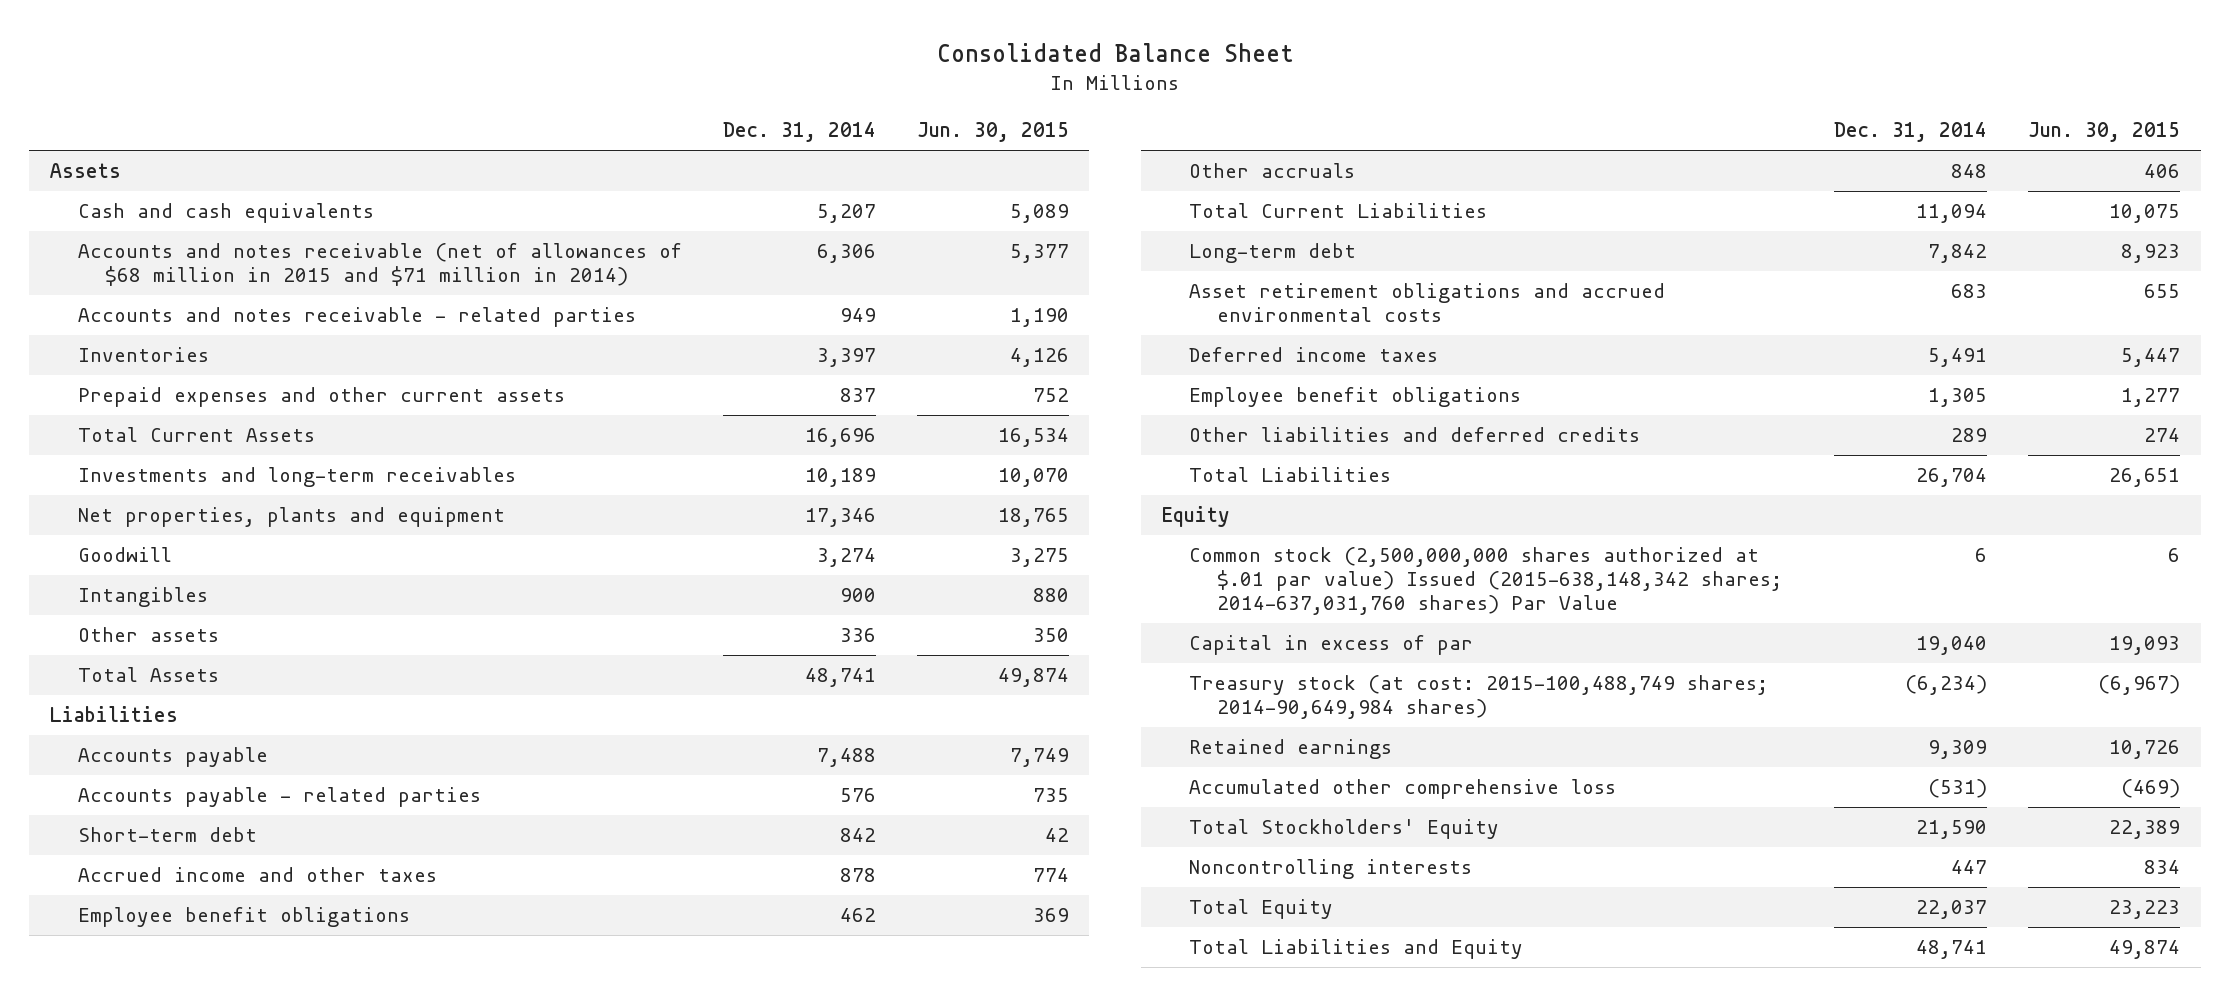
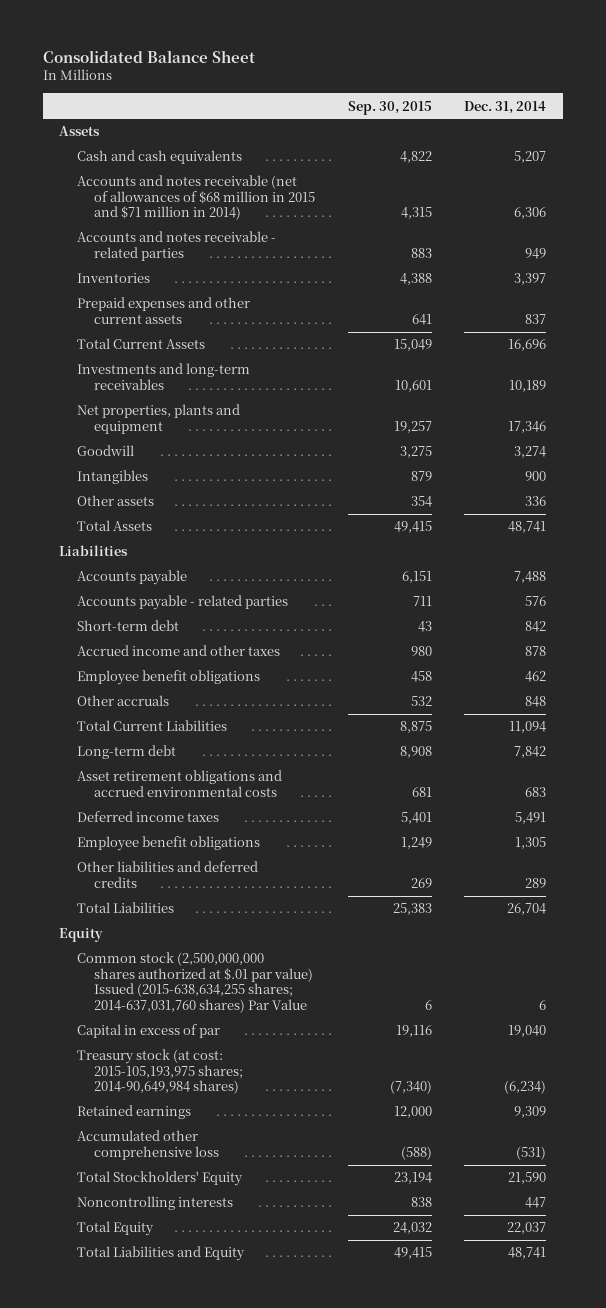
[916,122,1069,143] Jun. 30, 2015 -> none
none -> [347,100,432,115] Sep. 30, 2015
[1189,547,1782,616] Common stock (2,500,000,000 shares authorized at $.01 par value) Issued (2015-638,148,342 shares; 2014-637,031,760 shares) Par Value -> [76,952,314,1014] Common stock (2,500,000,000 shares authorized at $.01 par value) Issued (2015-638,634,255 shares; 2014-637,031,760 shares) Par Value
[1189,675,1769,720] Treasury stock (at cost: 2015-100,488,749 shares; 2014-90,649,984 shares) -> [76,1049,244,1095] Treasury stock (at cost: 2015-105,193,975 shares; 2014-90,649,984 shares)

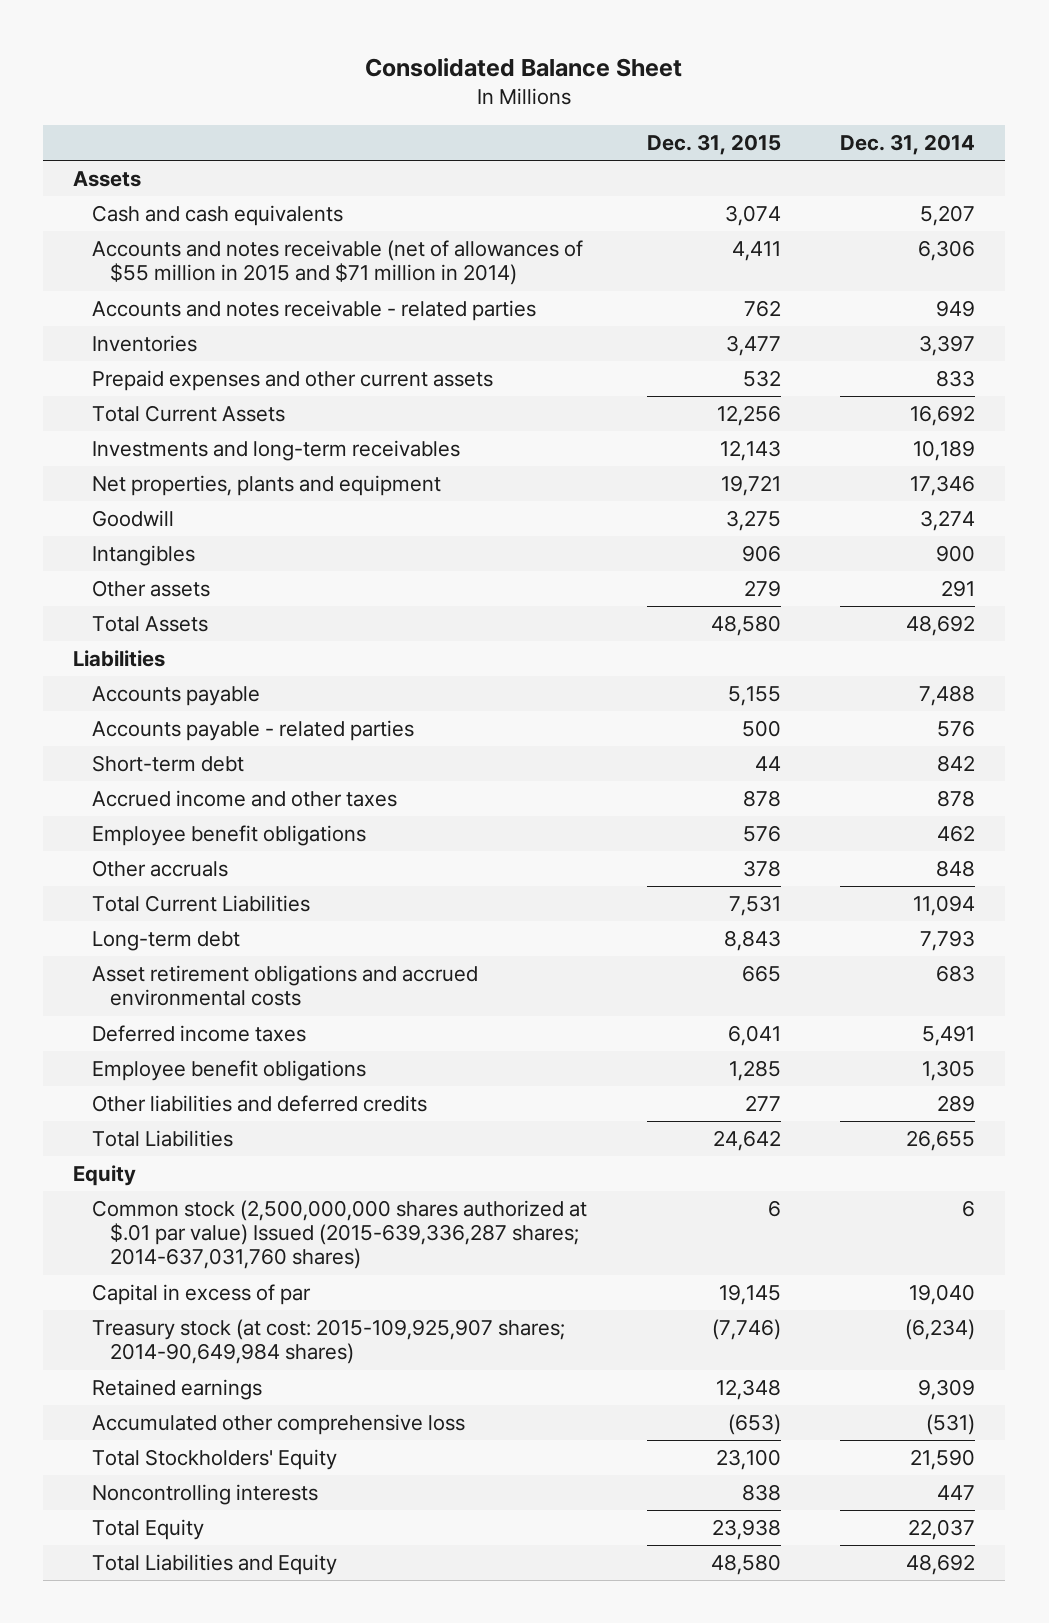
[347,100,432,115] Sep. 30, 2015 -> none
none -> [646,134,781,156] Dec. 31, 2015
[76,175,316,221] Accounts and notes receivable (net of allowances of $68 million in 2015 and $71 million in 2014) -> [91,240,583,286] Accounts and notes receivable (net of allowances of $55 million in 2015 and $71 million in 2014)
[525,313,547,324] 837 -> [936,370,976,388] 833
[508,339,547,352] 16,696 -> [910,405,976,427] 16,692
[525,496,547,507] 336 -> [941,580,976,598] 291
[508,521,547,534] 48,741 -> [906,615,976,637] 48,692
[514,746,547,759] 7,842 -> [920,930,976,952] 7,793
[507,903,547,916] 26,704 -> [906,1130,976,1152] 26,655
[76,952,314,1014] Common stock (2,500,000,000 shares authorized at $.01 par value) Issued (2015-638,634,255 shares; 2014-637,031,760 shares) Par Value -> [91,1200,587,1270] Common stock (2,500,000,000 shares authorized at $.01 par value) Issued (2015-639,336,287 shares; 2014-637,031,760 shares)
[76,1049,244,1095] Treasury stock (at cost: 2015-105,193,975 shares; 2014-90,649,984 shares) -> [91,1319,565,1365] Treasury stock (at cost: 2015-109,925,907 shares; 2014-90,649,984 shares)
[508,1247,547,1260] 48,741 -> [906,1554,976,1576] 48,692

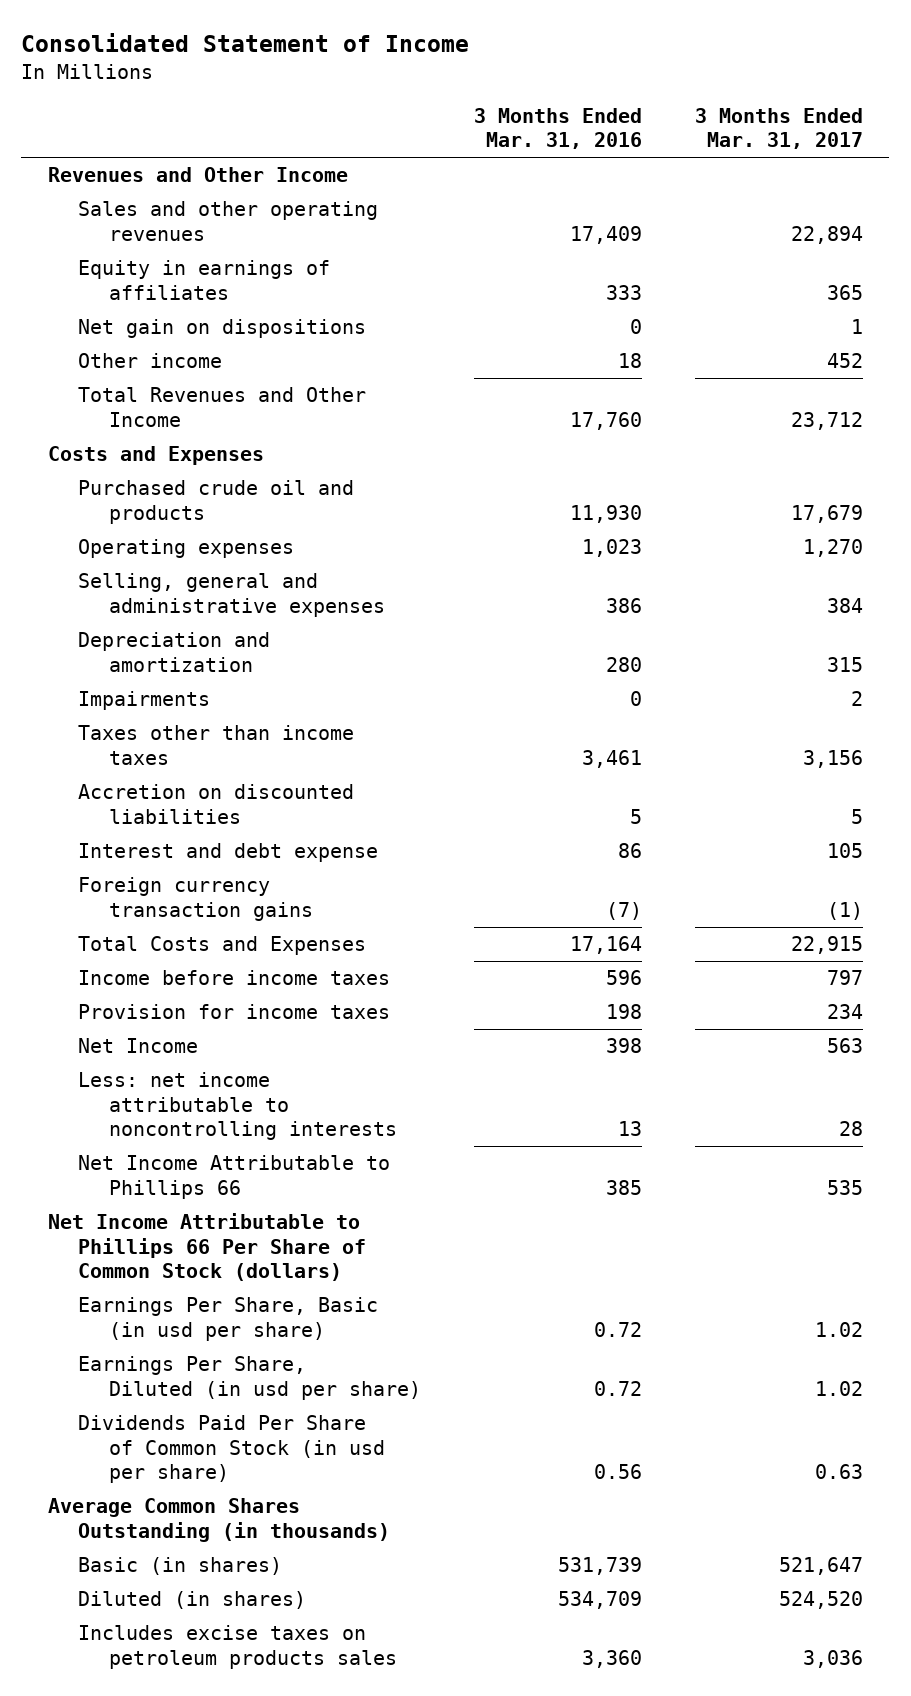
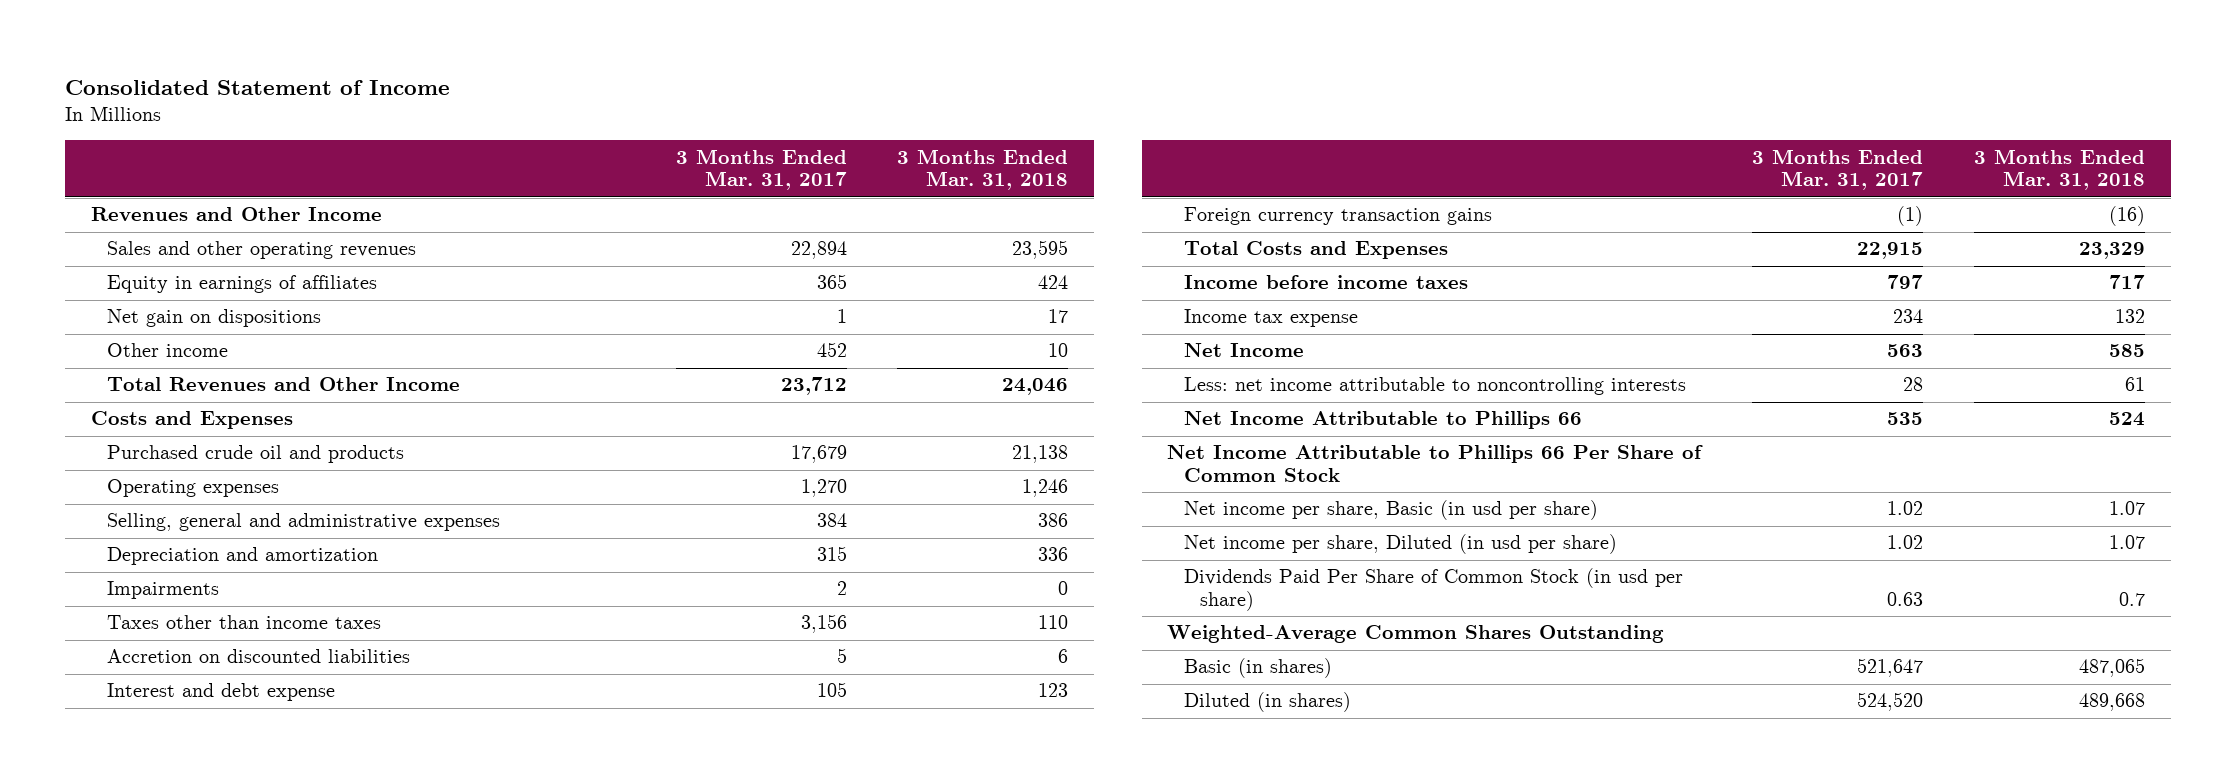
[473,108,642,150] 3 Months Ended Mar. 31, 2016 -> none
none -> [897,148,1069,191] 3 Months Ended Mar. 31, 2018
[78,1004,391,1020] Provision for income taxes -> [1183,309,1358,328] Income tax expense
[47,1213,367,1281] Net Income Attributable to Phillips 66 Per Share of Common Stock (dollars) -> [1167,445,1704,482] Net Income Attributable to Phillips 66 Per Share of Common Stock
[78,1297,379,1341] Earnings Per Share, Basic (in usd per share) -> [1183,500,1598,521] Net income per share, Basic (in usd per share)
[78,1356,421,1400] Earnings Per Share, Diluted (in usd per share) -> [1183,534,1617,555] Net income per share, Diluted (in usd per share)
[47,1498,391,1542] Average Common Shares Outstanding (in thousands) -> [1167,625,1665,644] Weighted-Average Common Shares Outstanding
[78,1625,397,1669] Includes excise taxes on petroleum products sales -> none

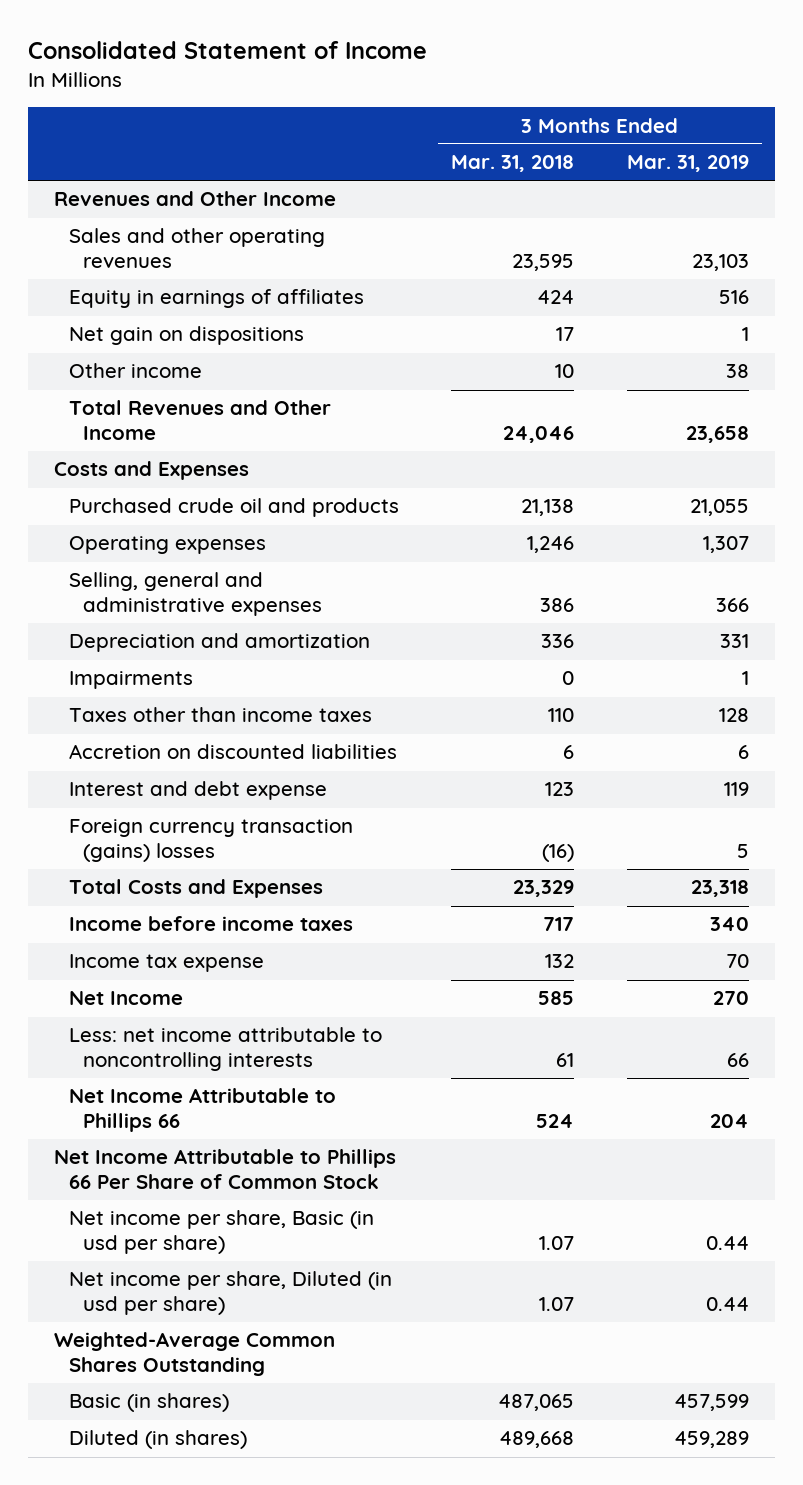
[675,148,847,191] 3 Months Ended Mar. 31, 2017 -> none
none -> [626,155,749,173] Mar. 31, 2019
[1183,207,1492,226] Foreign currency transaction gains -> [68,819,353,862] Foreign currency transaction (gains) losses
[1183,568,1683,611] Dividends Paid Per Share of Common Stock (in usd per share) -> none

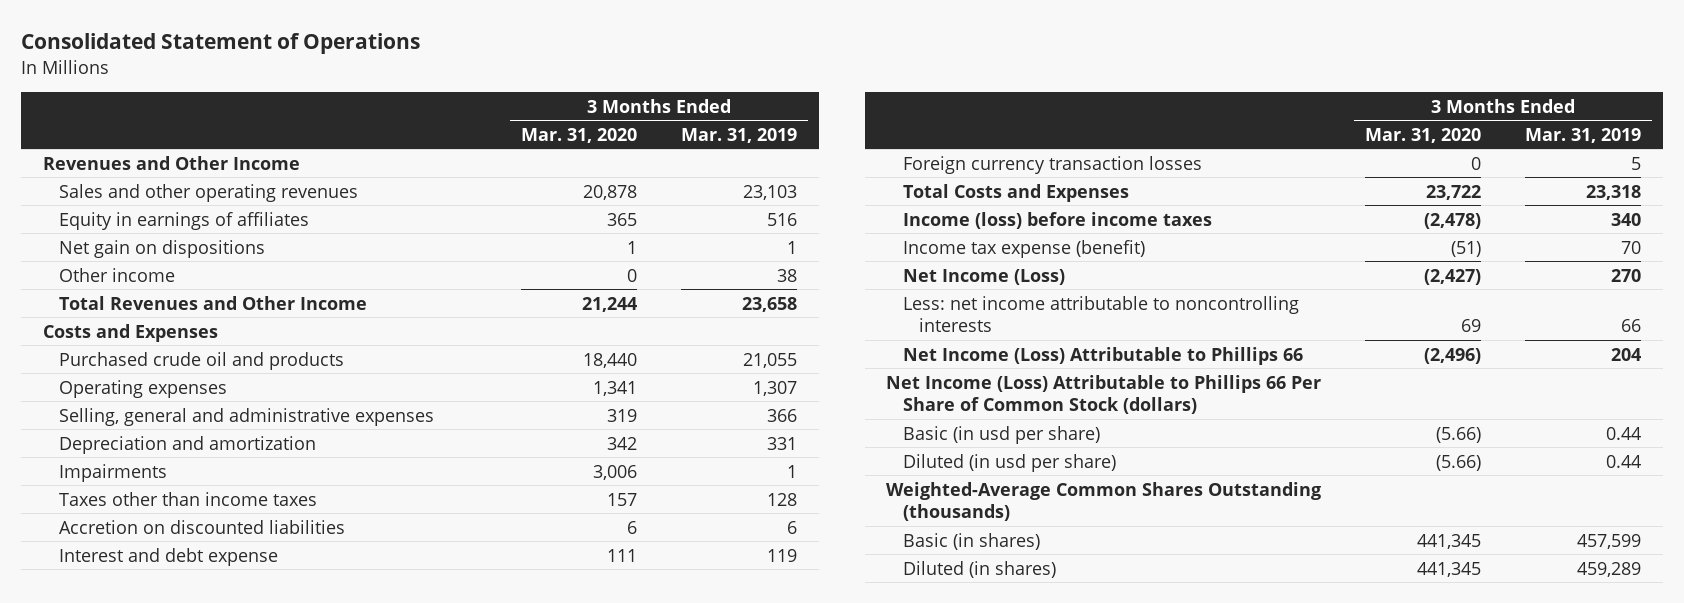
[27,41,427,60] Consolidated Statement of Income -> [20,33,420,55] Consolidated Statement of Operations
[451,155,575,173] Mar. 31, 2018 -> none
none -> [521,127,638,143] Mar. 31, 2020
[68,819,353,862] Foreign currency transaction (gains) losses -> [902,155,1202,174] Foreign currency transaction losses
[68,916,353,932] Income before income taxes -> [902,211,1212,229] Income (loss) before income taxes
[68,954,264,973] Income tax expense -> [902,239,1145,258] Income tax expense (benefit)
[68,991,183,1006] Net Income -> [902,268,1065,285] Net Income (Loss)
[68,1088,336,1132] Net Income Attributable to Phillips 66 -> [902,346,1303,365] Net Income (Loss) Attributable to Phillips 66
[53,1149,396,1189] Net Income Attributable to Phillips 66 Per Share of Common Stock -> [886,374,1322,415] Net Income (Loss) Attributable to Phillips 66 Per Share of Common Stock (dollars)
[68,1210,374,1254] Net income per share, Basic (in usd per share) -> [902,425,1100,444] Basic (in usd per share)
[68,1271,392,1315] Net income per share, Diluted (in usd per share) -> [902,453,1116,472] Diluted (in usd per share)
[53,1332,335,1376] Weighted-Average Common Shares Outstanding -> [886,481,1322,522] Weighted-Average Common Shares Outstanding (thousands)

